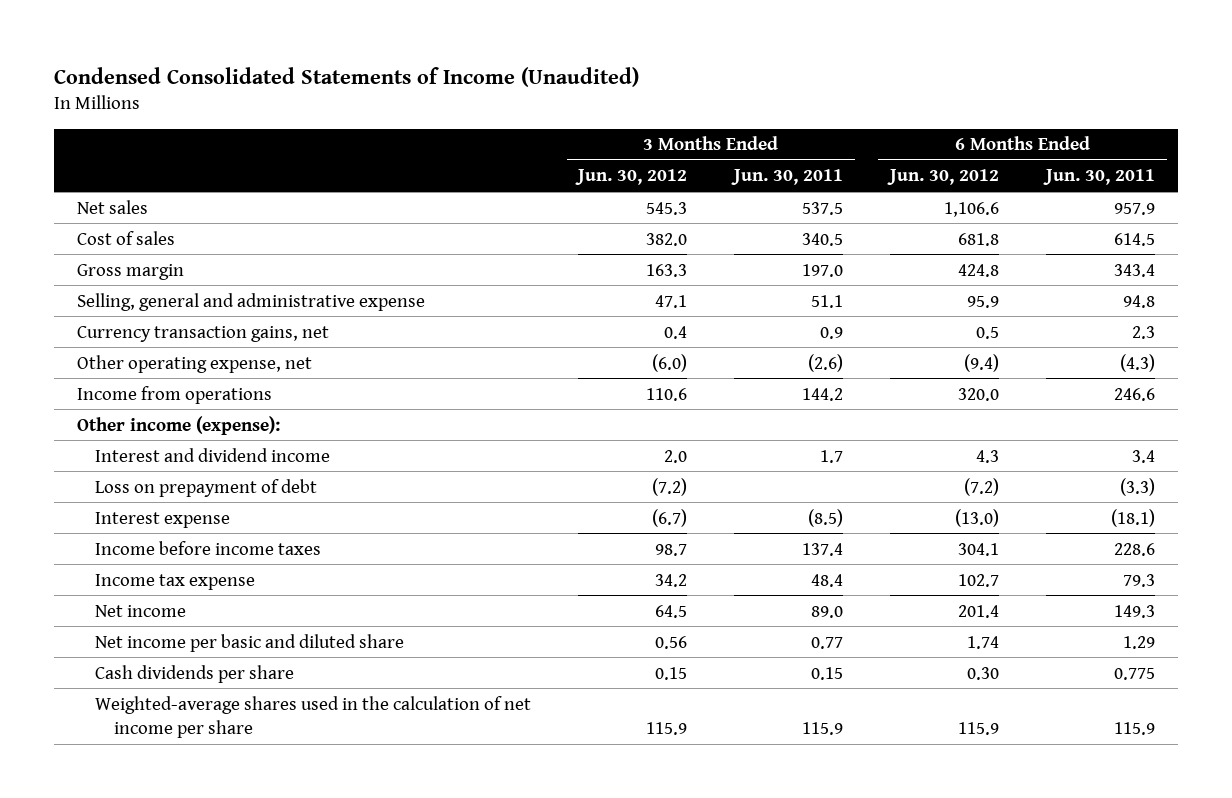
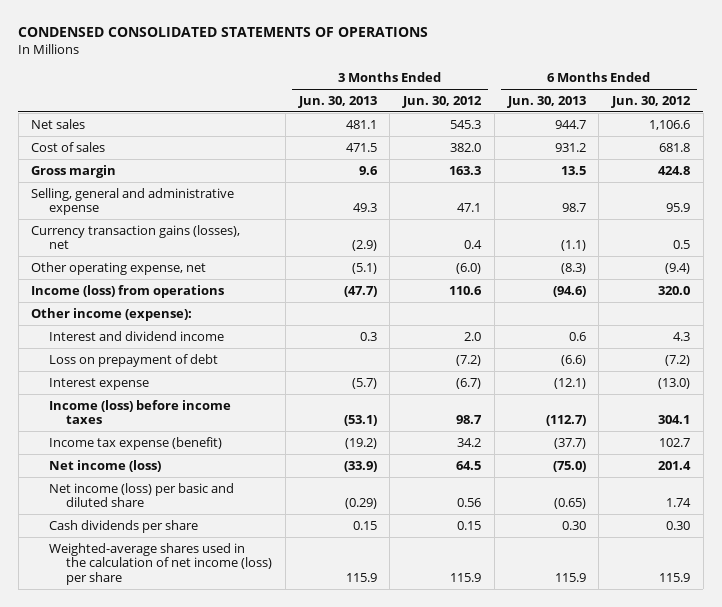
[53,66,639,87] Condensed Consolidated Statements of Income (Unaudited) -> [18,27,429,38] CONDENSED CONSOLIDATED STATEMENTS OF OPERATIONS
[731,169,844,186] Jun. 30, 2011 -> none
[1042,169,1155,186] Jun. 30, 2011 -> none
none -> [297,95,377,108] Jun. 30, 2013
none -> [506,95,586,108] Jun. 30, 2013
[77,325,330,342] Currency transaction gains, net -> [31,224,241,250] Currency transaction gains (losses), net
[77,385,273,404] Income from operations -> [31,284,225,298] Income (loss) from operations
[95,540,322,555] Income before income taxes -> [48,399,231,425] Income (loss) before income taxes
[95,573,256,590] Income tax expense -> [48,436,222,450] Income tax expense (benefit)
[95,604,187,617] Net income -> [48,459,161,472] Net income (loss)
[95,633,405,652] Net income per basic and diluted share -> [48,482,234,508] Net income (loss) per basic and diluted share
[95,695,532,739] Weighted-average shares used in the calculation of net income per share -> [48,542,273,585] Weighted-average shares used in the calculation of net income (loss) per share

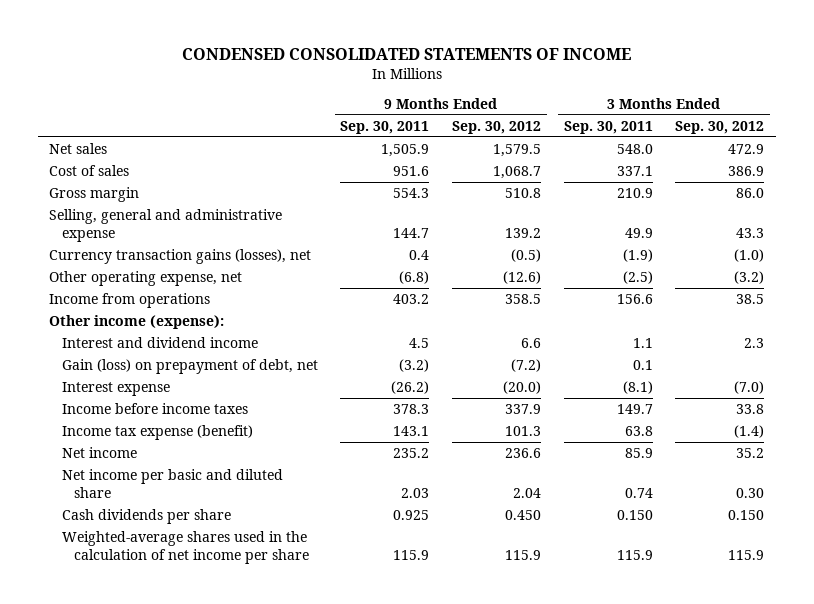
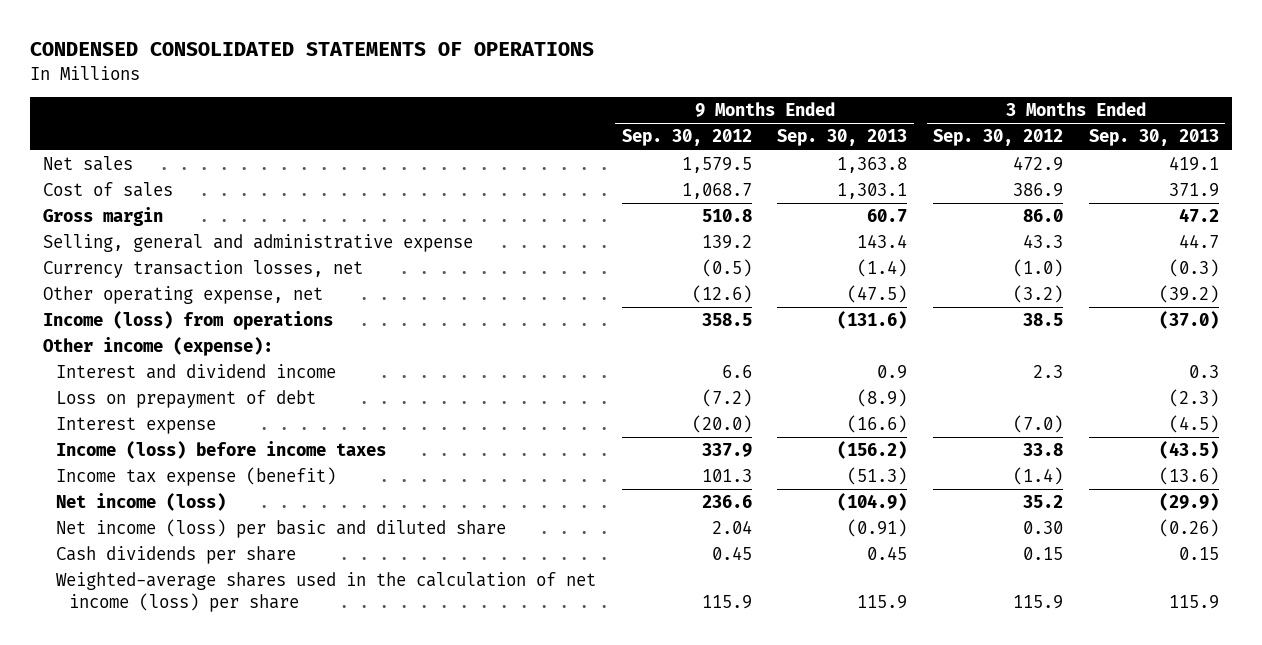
[181,47,631,60] CONDENSED CONSOLIDATED STATEMENTS OF INCOME -> [29,42,594,57] CONDENSED CONSOLIDATED STATEMENTS OF OPERATIONS
[340,120,430,134] Sep. 30, 2011 -> none
[563,120,653,134] Sep. 30, 2011 -> none
none -> [777,129,908,147] Sep. 30, 2013
none -> [1088,129,1219,147] Sep. 30, 2013
[49,248,312,264] Currency transaction gains (losses), net -> [42,260,363,279] Currency transaction losses, net
[49,292,211,308] Income from operations -> [42,311,333,331] Income (loss) from operations
[61,358,318,374] Gain (loss) on prepayment of debt, net -> [55,390,316,409] Loss on prepayment of debt
[61,402,248,414] Income before income taxes -> [55,441,386,460] Income (loss) before income taxes
[61,446,137,458] Net income -> [55,493,226,512] Net income (loss)
[61,468,283,499] Net income per basic and diluted share -> [55,519,506,539] Net income (loss) per basic and diluted share
[505,509,542,520] 0.450 -> [711,546,752,561] 0.45
[728,509,765,520] 0.150 -> [1023,547,1064,561] 0.15
[61,530,310,565] Weighted-average shares used in the calculation of net income per share -> [55,572,596,612] Weighted-average shares used in the calculation of net income (loss) per share

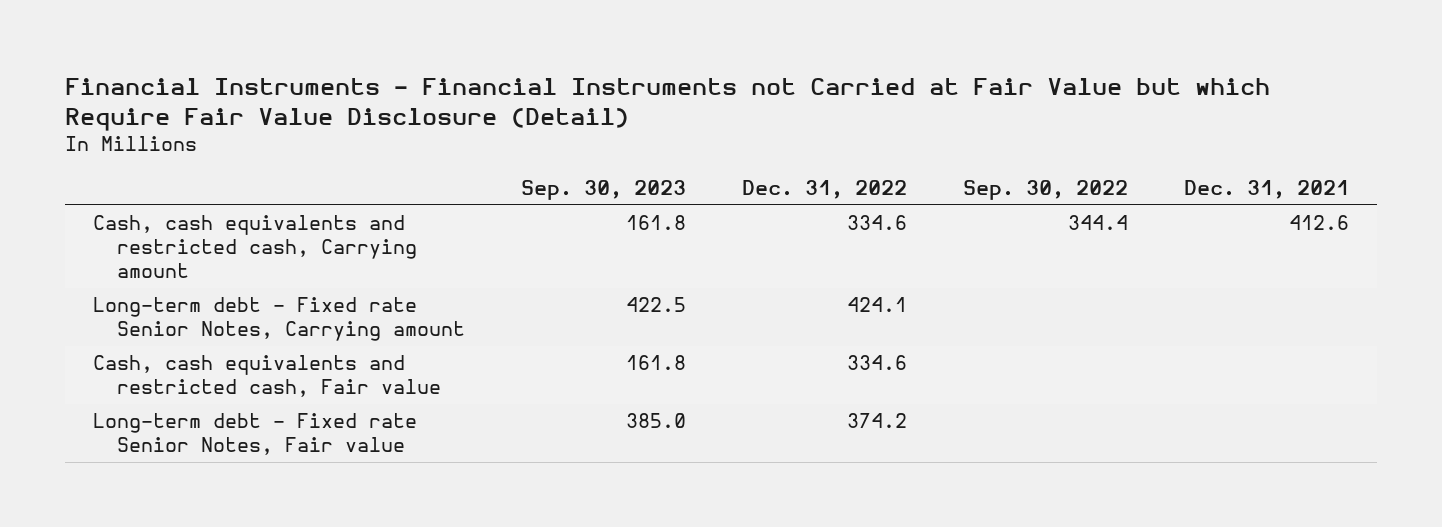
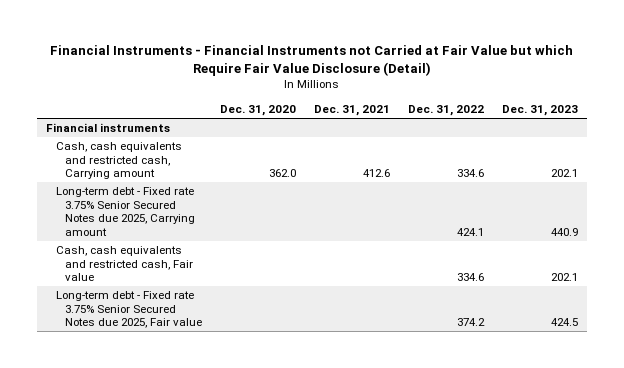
[521,180,687,201] Sep. 30, 2023 -> none
[962,180,1128,201] Sep. 30, 2022 -> none
none -> [220,104,297,116] Dec. 31, 2020
none -> [501,104,578,116] Dec. 31, 2023
none -> [46,123,171,133] Financial instruments
[92,297,466,342] Long-term debt - Fixed rate Senior Notes, Carrying amount -> [55,187,196,236] Long-term debt - Fixed rate 3.75% Senior Secured Notes due 2025, Carrying amount
[92,413,417,456] Long-term debt - Fixed rate Senior Notes, Fair value -> [55,291,203,329] Long-term debt - Fixed rate 3.75% Senior Secured Notes due 2025, Fair value

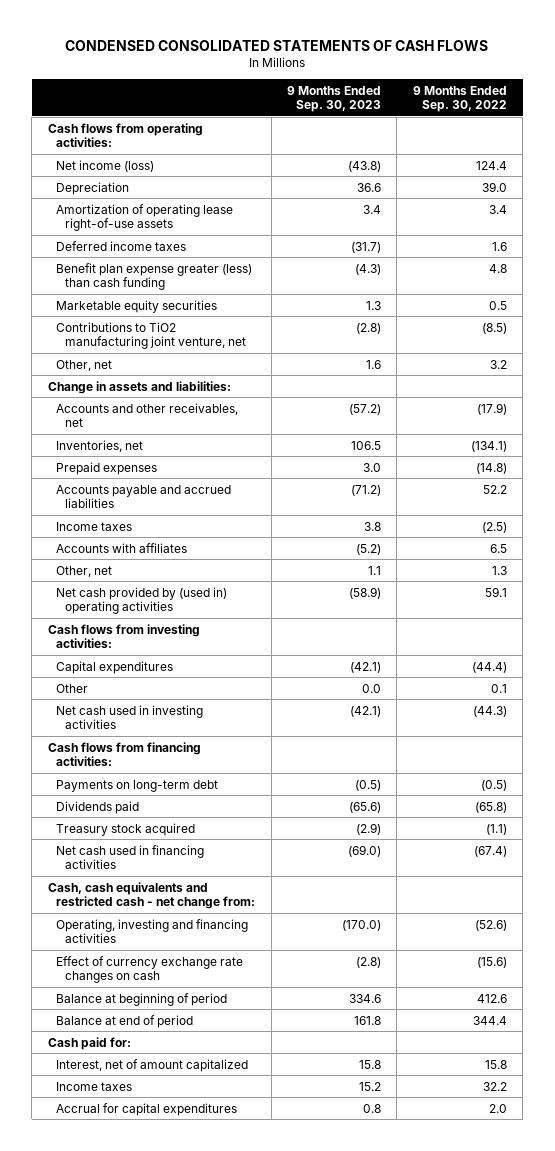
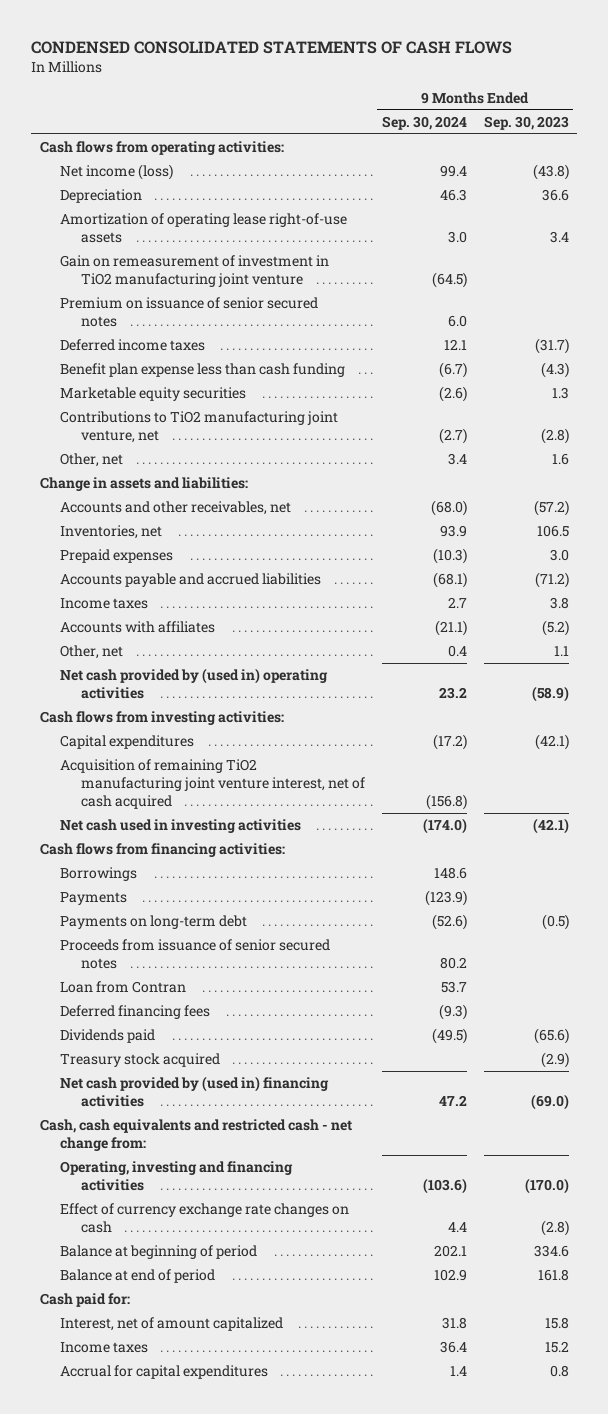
[412,85,507,112] 9 Months Ended Sep. 30, 2022 -> none
none -> [381,115,467,130] Sep. 30, 2024
none -> [60,254,330,288] Gain on remeasurement of investment in TiO2 manufacturing joint venture
none -> [60,296,319,328] Premium on issuance of senior secured notes
[56,262,253,290] Benefit plan expense greater (less) than cash funding -> [60,362,346,377] Benefit plan expense less than cash funding
[56,683,89,693] Other -> none
none -> [60,758,365,810] Acquisition of remaining TiO2 manufacturing joint venture interest, net of cash acquired
none -> [60,866,138,881] Borrowings
none -> [60,891,128,905] Payments
none -> [60,938,331,970] Proceeds from issuance of senior secured notes
none -> [60,980,187,993] Loan from Contran
none -> [60,1004,211,1019] Deferred financing fees
[56,844,205,869] Net cash used in financing activities -> [60,1075,330,1108] Net cash provided by (used in) financing activities

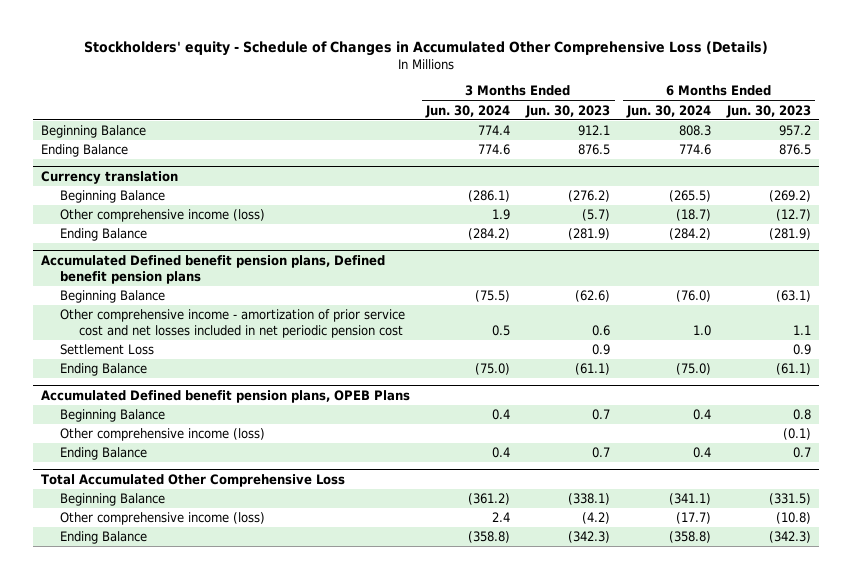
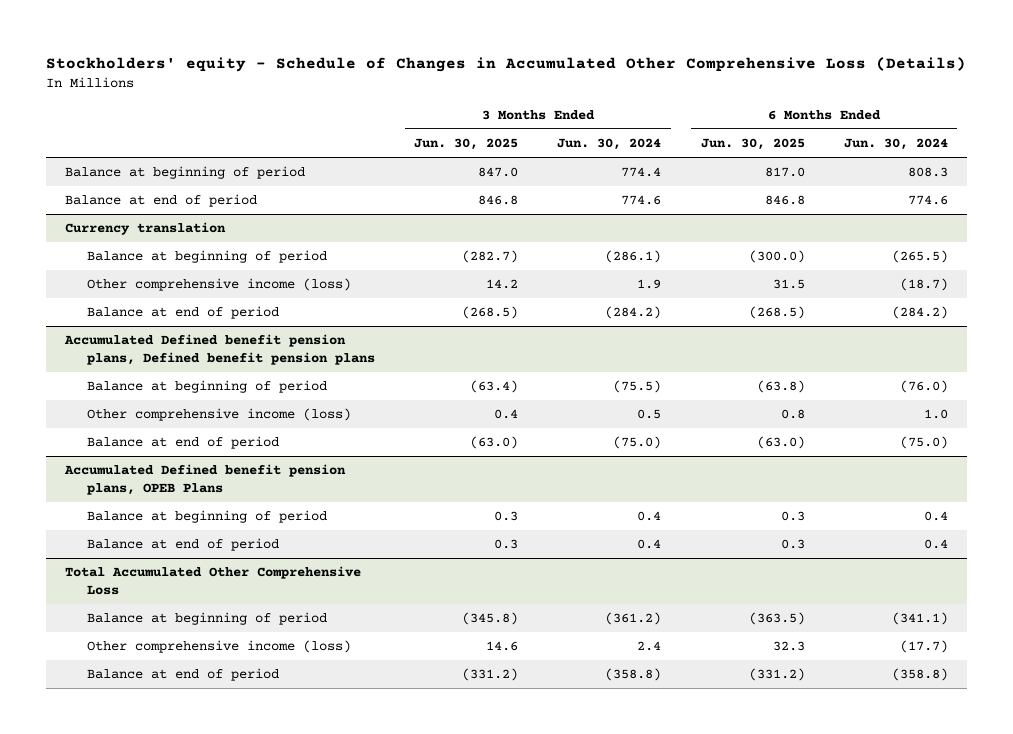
[525,104,611,118] Jun. 30, 2023 -> none
[725,104,811,118] Jun. 30, 2023 -> none
none -> [414,138,519,151] Jun. 30, 2025
none -> [700,138,805,151] Jun. 30, 2025
[41,125,147,139] Beginning Balance -> [65,166,306,180] Balance at beginning of period
[41,144,129,158] Ending Balance -> [65,194,258,208] Balance at end of period
[60,190,166,204] Beginning Balance -> [87,250,328,264] Balance at beginning of period
[60,228,148,242] Ending Balance -> [87,306,280,320] Balance at end of period
[60,309,406,339] Other comprehensive income - amortization of prior service cost and net losses included in net periodic pension cost -> none
[60,344,155,356] Settlement Loss -> none
[60,290,166,304] Beginning Balance -> [87,380,328,394] Balance at beginning of period
none -> [87,408,352,422] Other comprehensive income (loss)
[60,363,148,377] Ending Balance -> [87,436,280,450] Balance at end of period
[60,428,266,442] Other comprehensive income (loss) -> none
[60,409,166,423] Beginning Balance -> [87,510,328,524] Balance at beginning of period
[60,447,148,461] Ending Balance -> [87,538,280,552] Balance at end of period
[60,493,166,507] Beginning Balance -> [87,612,328,626] Balance at beginning of period
[60,531,148,545] Ending Balance -> [87,668,280,682] Balance at end of period

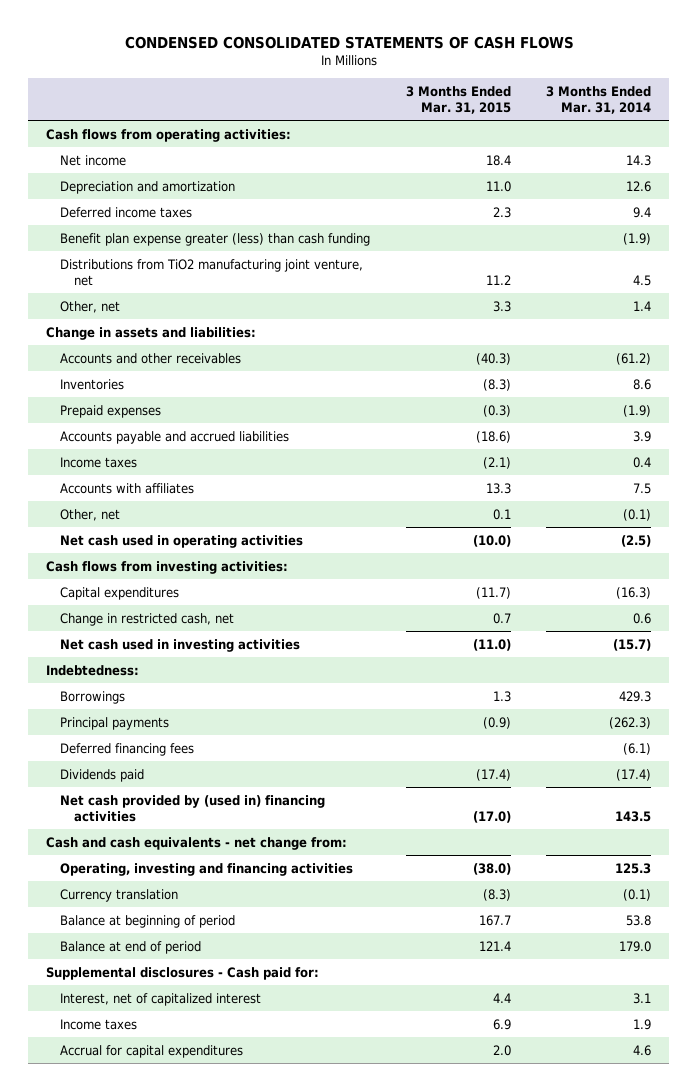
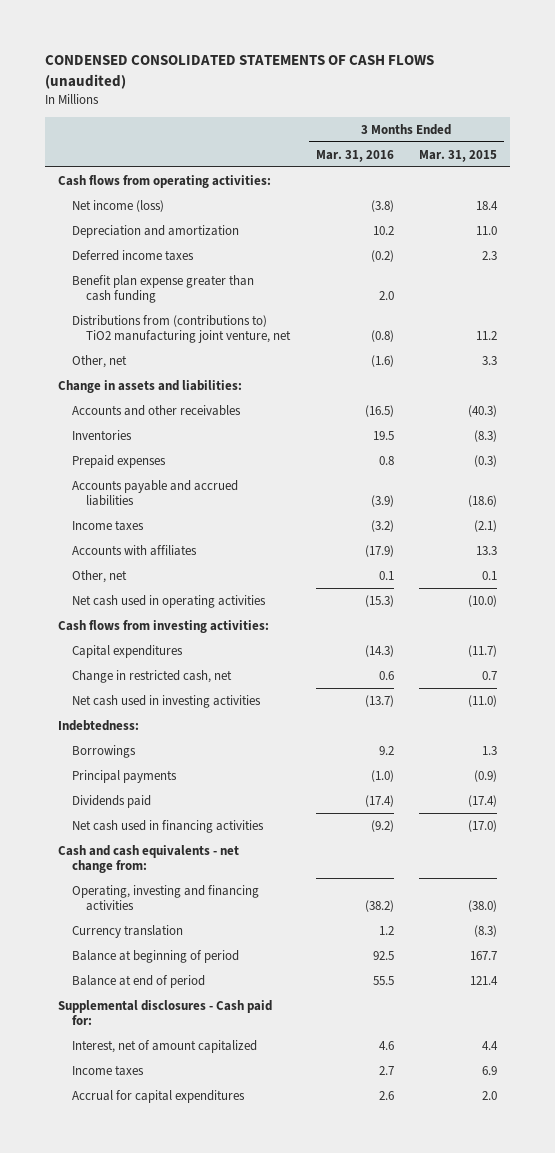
[124,36,574,50] CONDENSED CONSOLIDATED STATEMENTS OF CASH FLOWS -> [44,55,434,89] CONDENSED CONSOLIDATED STATEMENTS OF CASH FLOWS (unaudited)
[546,85,652,114] 3 Months Ended Mar. 31, 2014 -> none
none -> [315,149,394,162] Mar. 31, 2016
[60,154,127,166] Net income -> [71,199,164,212] Net income (loss)
[60,232,371,246] Benefit plan expense greater (less) than cash funding -> [71,274,254,304] Benefit plan expense greater than cash funding
[60,258,364,286] Distributions from TiO2 manufacturing joint venture, net -> [71,314,291,344] Distributions from (contributions to) TiO2 manufacturing joint venture, net
[60,742,195,756] Deferred financing fees -> none
[60,794,326,822] Net cash provided by (used in) financing activities -> [71,819,264,833] Net cash used in financing activities
[60,992,262,1006] Interest, net of capitalized interest -> [71,1039,257,1053] Interest, net of amount capitalized

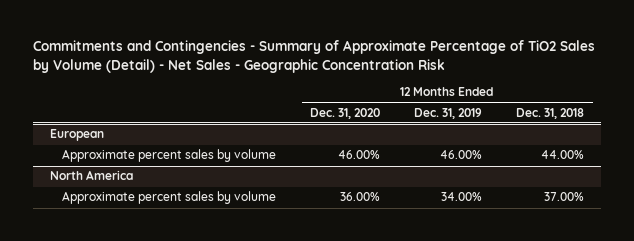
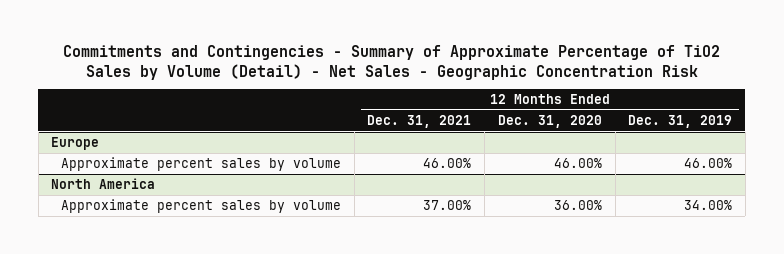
[516,107,585,119] Dec. 31, 2018 -> none
none -> [367,114,472,128] Dec. 31, 2021
[50,129,105,142] European -> [51,136,100,150] Europe

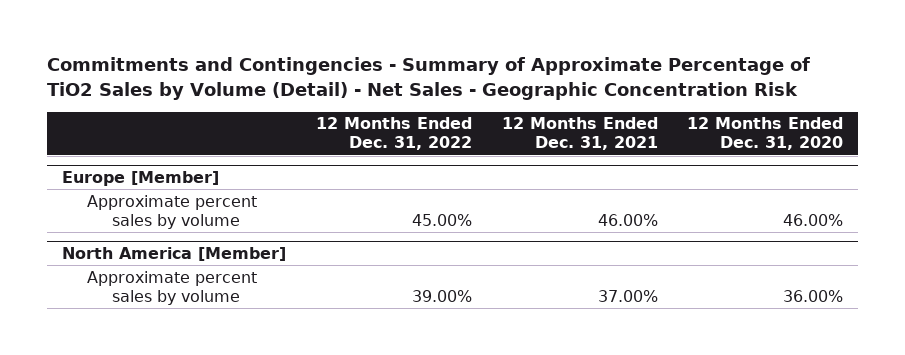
[628,114,733,128] Dec. 31, 2019 -> none
none -> [315,117,472,151] 12 Months Ended Dec. 31, 2022
[51,136,100,150] Europe -> [61,171,219,187] Europe [Member]
[51,177,156,189] North America -> [61,247,286,262] North America [Member]

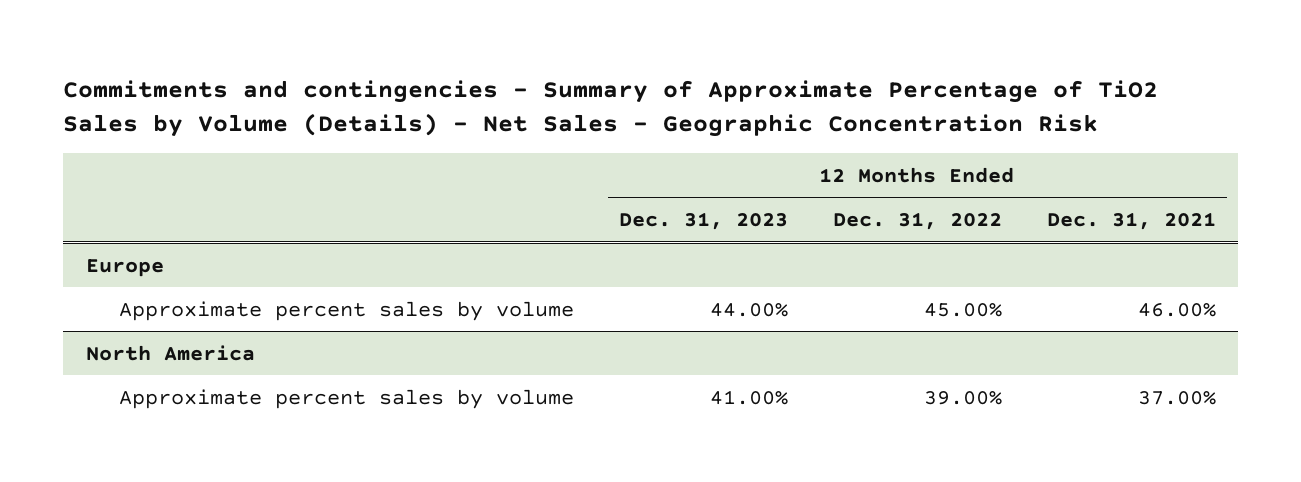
[46,57,810,100] Commitments and Contingencies - Summary of Approximate Percentage of TiO2 Sales by Volume (Detail) - Net Sales - Geographic Concentration Risk -> [63,80,1159,138] Commitments and contingencies - Summary of Approximate Percentage of TiO2 Sales by Volume (Details) - Net Sales - Geographic Concentration Risk
[687,117,844,151] 12 Months Ended Dec. 31, 2020 -> none
none -> [618,211,788,230] Dec. 31, 2023
[61,171,219,187] Europe [Member] -> [85,258,164,277] Europe
[61,247,286,262] North America [Member] -> [85,344,255,361] North America

